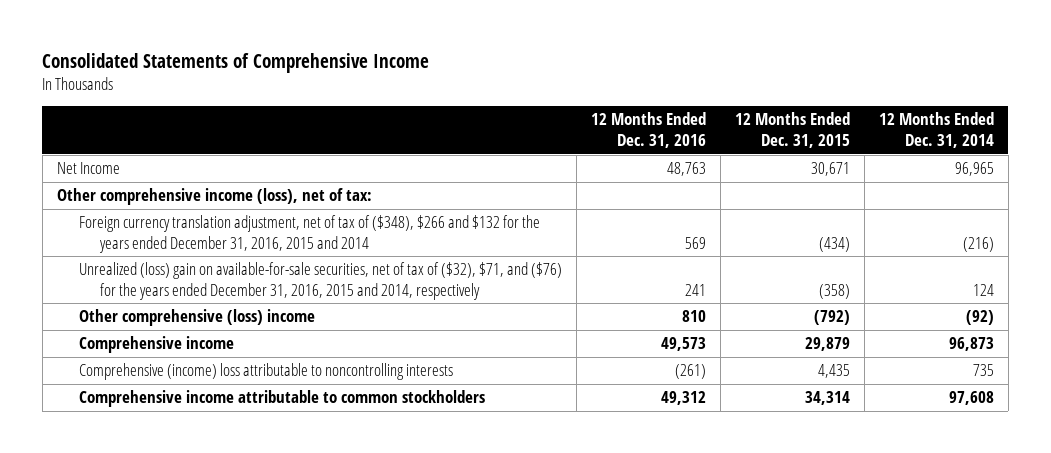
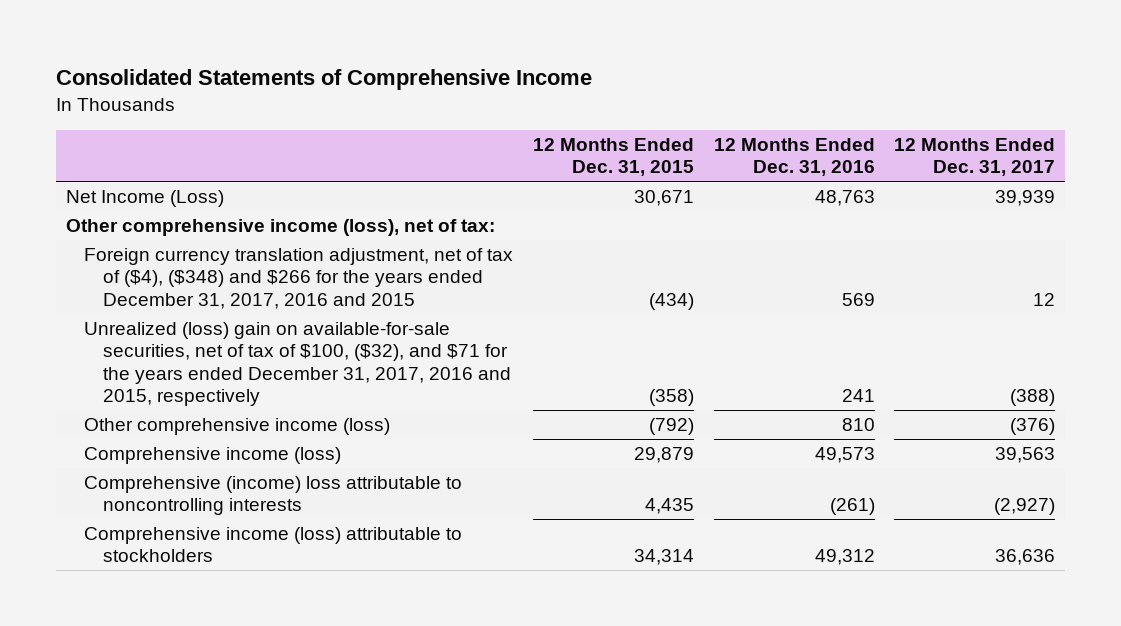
[878,112,994,149] 12 Months Ended Dec. 31, 2014 -> none
none -> [894,137,1056,177] 12 Months Ended Dec. 31, 2017
[56,162,120,175] Net Income -> [65,190,224,208] Net Income (Loss)
[78,215,540,253] Foreign currency translation adjustment, net of tax of ($348), $266 and $132 for the years ended December 31, 2016, 2015 and 2014 -> [84,248,514,309] Foreign currency translation adjustment, net of tax of ($4), ($348) and $266 for the years ended December 31, 2017, 2016 and 2015
[78,262,562,300] Unrealized (loss) gain on available-for-sale securities, net of tax of ($32), $71, and ($76) for the years ended December 31, 2016, 2015 and 2014, respectively -> [84,322,512,407] Unrealized (loss) gain on available-for-sale securities, net of tax of $100, ($32), and $71 for the years ended December 31, 2017, 2016 and 2015, respectively
[78,309,315,327] Other comprehensive (loss) income -> [84,418,391,436] Other comprehensive income (loss)
[78,336,234,354] Comprehensive income -> [84,447,342,465] Comprehensive income (loss)
[78,390,485,408] Comprehensive income attributable to common stockholders -> [84,527,463,563] Comprehensive income (loss) attributable to stockholders

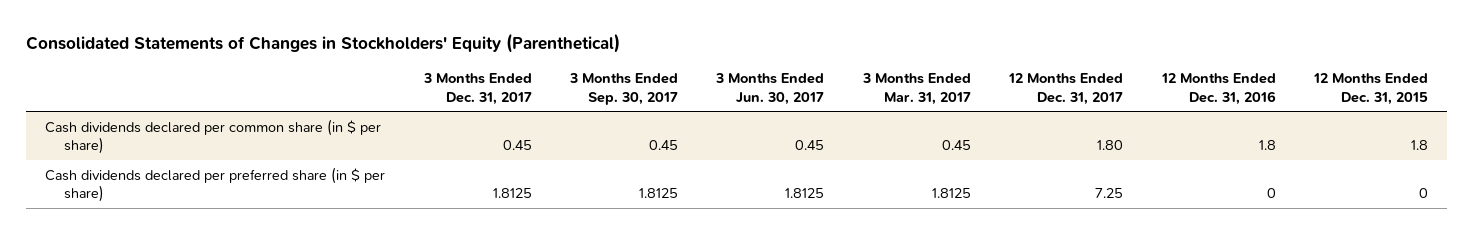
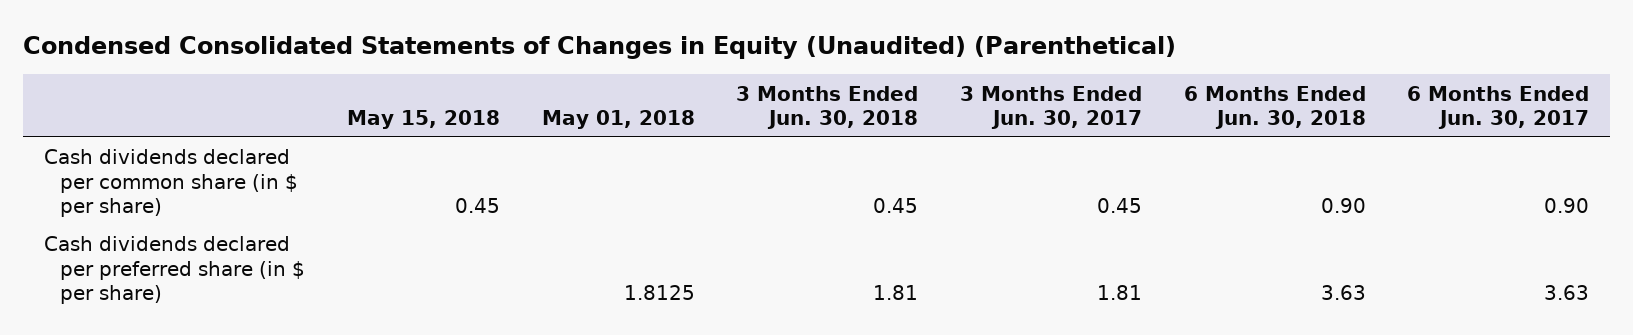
[26,33,621,54] Consolidated Statements of Changes in Stockholders' Equity (Parenthetical) -> [22,36,1176,60] Condensed Consolidated Statements of Changes in Equity (Unaudited) (Parenthetical)
[422,73,532,105] 3 Months Ended Dec. 31, 2017 -> none
[569,73,679,105] 3 Months Ended Sep. 30, 2017 -> none
[861,73,971,105] 3 Months Ended Mar. 31, 2017 -> none
[1008,73,1124,105] 12 Months Ended Dec. 31, 2017 -> none
[1160,73,1276,105] 12 Months Ended Dec. 31, 2016 -> none
[1312,73,1428,105] 12 Months Ended Dec. 31, 2015 -> none
none -> [347,109,501,129] May 15, 2018
none -> [541,109,695,129] May 01, 2018
none -> [736,85,919,129] 3 Months Ended Jun. 30, 2018
none -> [1183,85,1366,129] 6 Months Ended Jun. 30, 2018
none -> [1407,85,1590,129] 6 Months Ended Jun. 30, 2017
[785,188,825,199] 1.8125 -> [1097,284,1143,300] 1.81

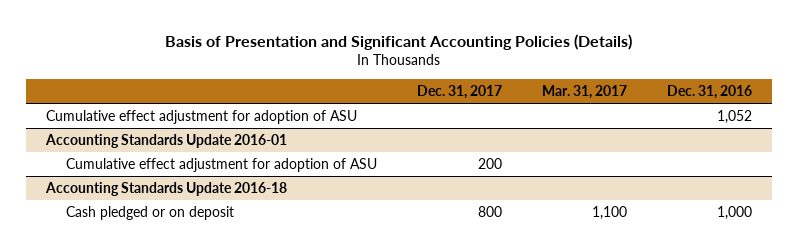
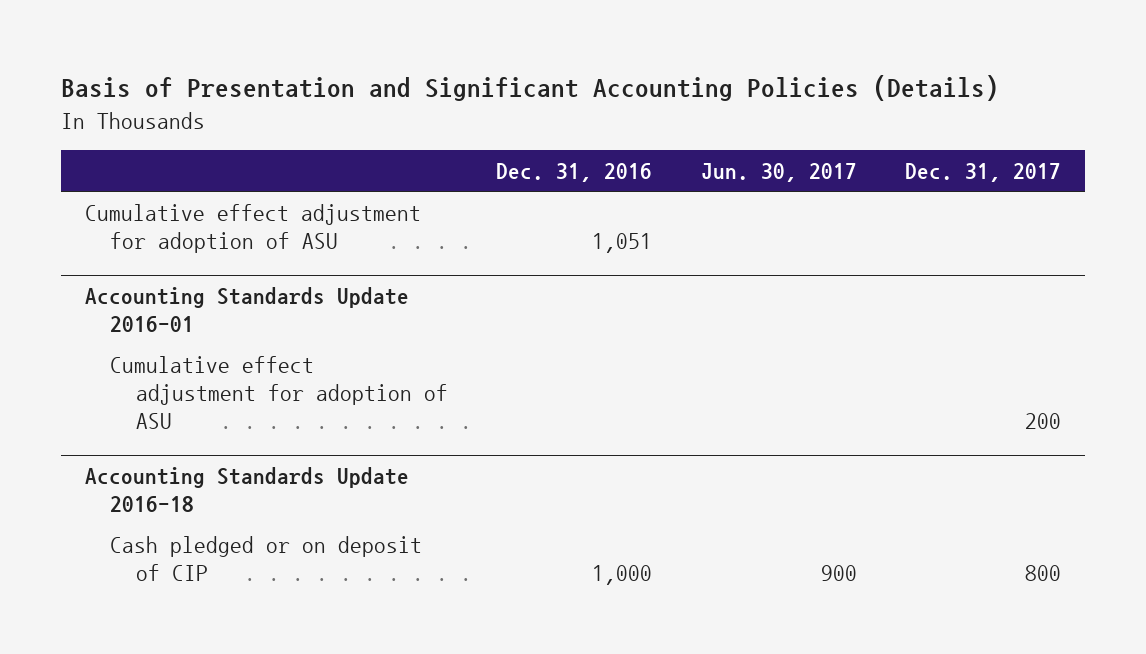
[541,84,627,99] Mar. 31, 2017 -> none
none -> [700,163,857,183] Jun. 30, 2017
[716,110,752,125] 1,052 -> [592,232,653,253] 1,051
[66,206,235,221] Cash pledged or on deposit -> [110,535,423,581] Cash pledged or on deposit of CIP

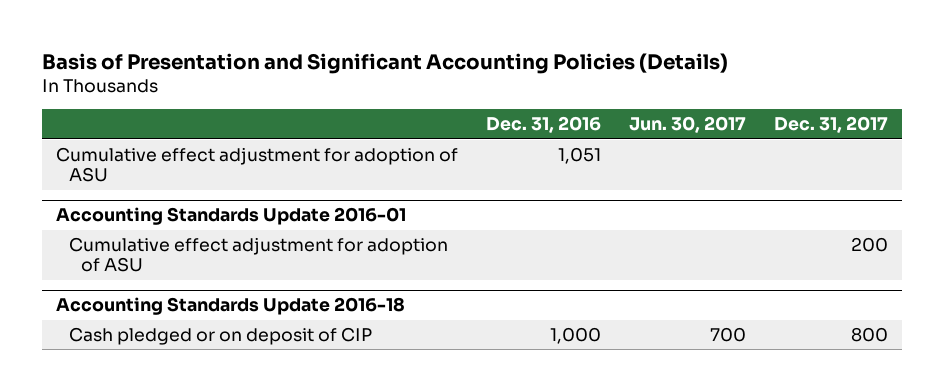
[820,564,857,581] 900 -> [709,327,746,343] 700

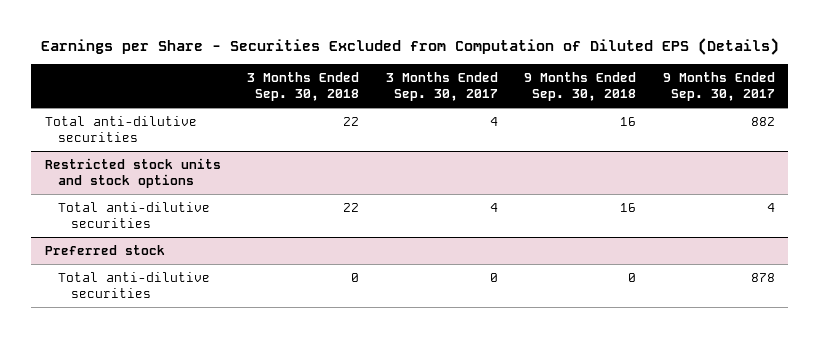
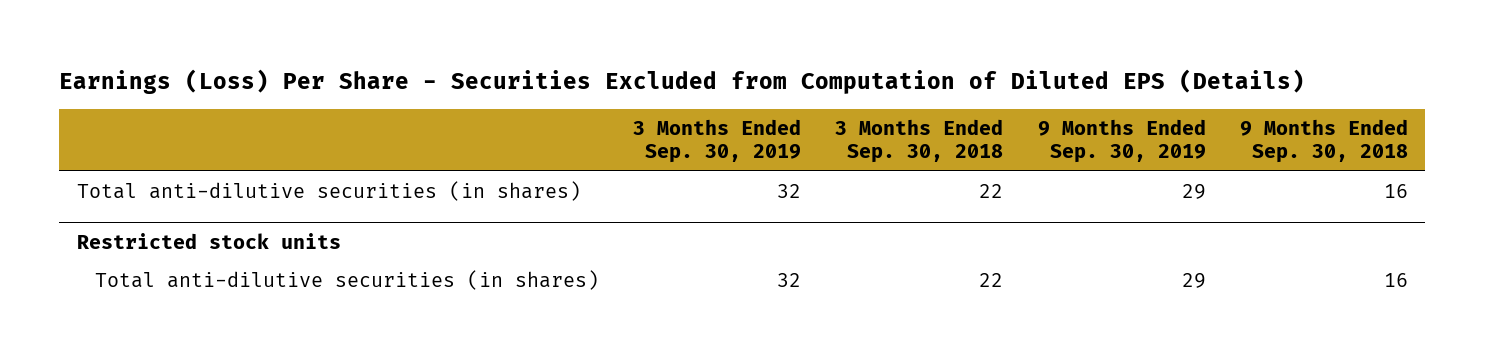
[40,38,779,56] Earnings per Share - Securities Excluded from Computation of Diluted EPS (Details) -> [59,69,1306,95] Earnings (Loss) Per Share - Securities Excluded from Computation of Diluted EPS (Details)
[385,71,498,102] 3 Months Ended Sep. 30, 2017 -> none
[662,71,775,102] 9 Months Ended Sep. 30, 2017 -> none
none -> [632,118,801,164] 3 Months Ended Sep. 30, 2019
none -> [1037,118,1206,164] 9 Months Ended Sep. 30, 2019
[44,244,165,255] Preferred stock -> none
[57,271,210,299] Total anti-dilutive securities -> none
[44,115,197,143] Total anti-dilutive securities -> [76,181,581,202] Total anti-dilutive securities (in shares)
[44,157,221,189] Restricted stock units and stock options -> [76,232,341,249] Restricted stock units
[57,201,210,229] Total anti-dilutive securities -> [94,270,599,291] Total anti-dilutive securities (in shares)

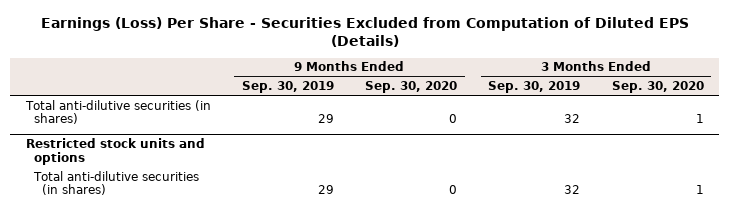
[835,118,1004,164] 3 Months Ended Sep. 30, 2018 -> none
[1240,118,1409,164] 9 Months Ended Sep. 30, 2018 -> none
none -> [365,81,458,94] Sep. 30, 2020
none -> [611,81,704,94] Sep. 30, 2020
[76,232,341,249] Restricted stock units -> [25,138,205,165] Restricted stock units and options

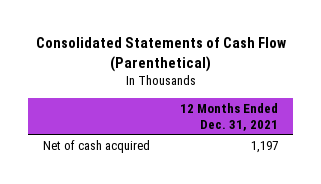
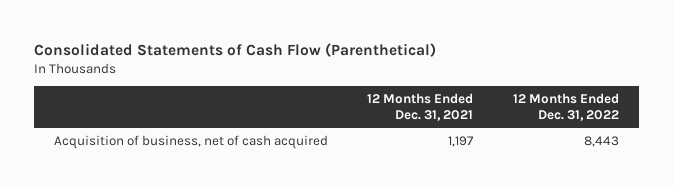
none -> [512,93,619,122] 12 Months Ended Dec. 31, 2022
[43,139,151,153] Net of cash acquired -> [54,134,329,149] Acquisition of business, net of cash acquired

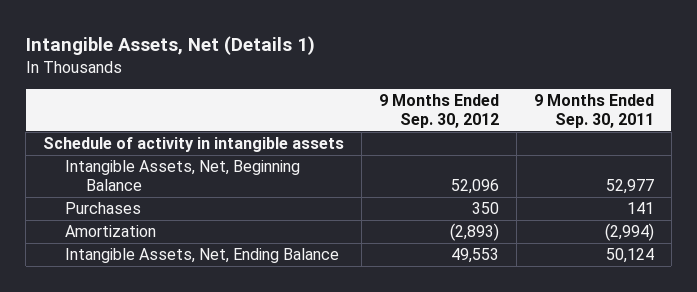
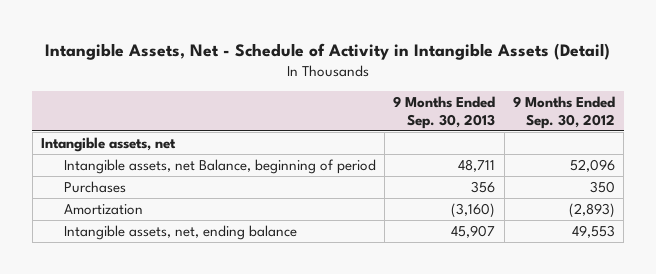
[25,35,315,55] Intangible Assets, Net (Details 1) -> [45,42,611,60] Intangible Assets, Net - Schedule of Activity in Intangible Assets (Detail)
[534,94,655,128] 9 Months Ended Sep. 30, 2011 -> none
none -> [393,95,496,129] 9 Months Ended Sep. 30, 2013
[43,137,345,153] Schedule of activity in intangible assets -> none
none -> [41,136,177,152] Intangible assets, net
[64,160,300,192] Intangible Assets, Net, Beginning Balance -> [63,158,376,174] Intangible assets, net Balance, beginning of period
[64,248,339,264] Intangible Assets, Net, Ending Balance -> [63,224,297,240] Intangible assets, net, ending balance

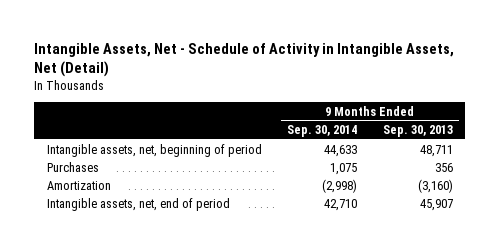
[45,42,611,60] Intangible Assets, Net - Schedule of Activity in Intangible Assets (Detail) -> [34,42,455,77] Intangible Assets, Net - Schedule of Activity in Intangible Assets, Net (Detail)
[513,95,616,129] 9 Months Ended Sep. 30, 2012 -> none
none -> [287,125,358,138] Sep. 30, 2014
[41,136,177,152] Intangible assets, net -> none
[63,158,376,174] Intangible assets, net Balance, beginning of period -> [46,143,262,157] Intangible assets, net, beginning of period
[63,224,297,240] Intangible assets, net, ending balance -> [46,197,230,211] Intangible assets, net, end of period

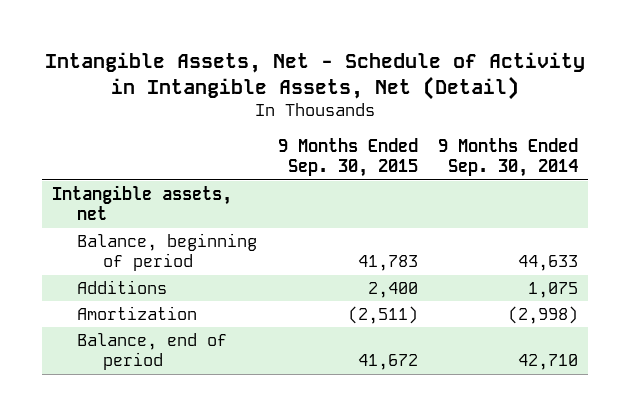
[382,125,453,138] Sep. 30, 2013 -> none
none -> [277,138,418,178] 9 Months Ended Sep. 30, 2015
none -> [51,185,232,221] Intangible assets, net
[46,143,262,157] Intangible assets, net, beginning of period -> [77,233,258,272] Balance, beginning of period
[46,161,99,172] Purchases -> [77,280,168,295] Additions
[46,197,230,211] Intangible assets, net, end of period -> [77,333,228,371] Balance, end of period

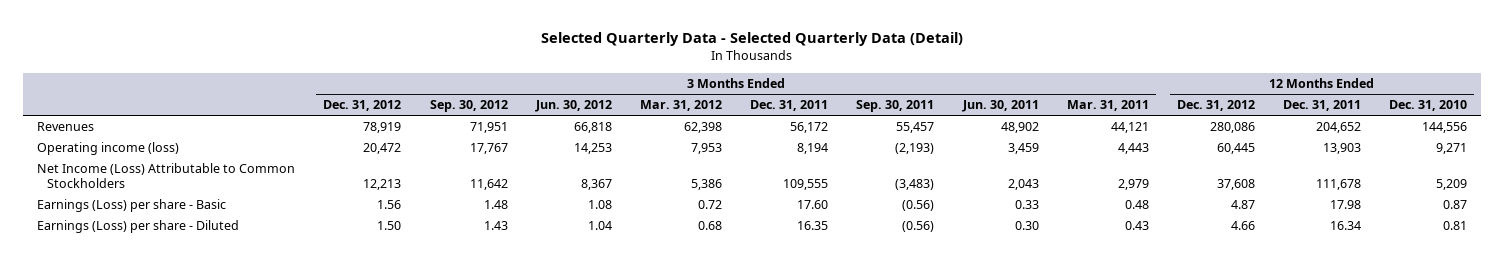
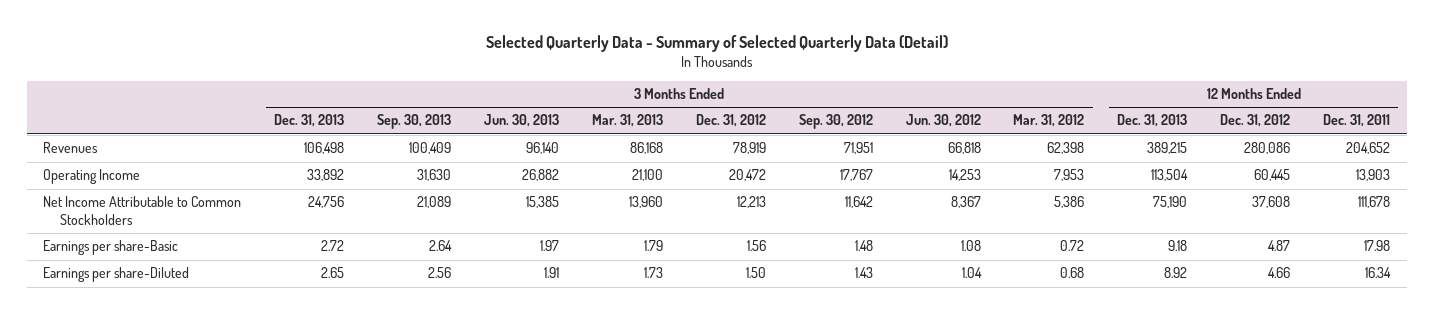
[541,31,964,46] Selected Quarterly Data - Selected Quarterly Data (Detail) -> [485,35,948,53] Selected Quarterly Data - Summary of Selected Quarterly Data (Detail)
[750,100,829,112] Dec. 31, 2011 -> none
[856,100,935,113] Sep. 30, 2011 -> none
[961,100,1039,113] Jun. 30, 2011 -> none
[1066,100,1149,112] Mar. 31, 2011 -> none
[1389,100,1468,112] Dec. 31, 2010 -> none
none -> [273,114,344,128] Dec. 31, 2013
none -> [376,114,451,130] Sep. 30, 2013
none -> [483,114,559,128] Jun. 30, 2013
none -> [591,114,663,128] Mar. 31, 2013
none -> [1117,114,1188,128] Dec. 31, 2013
[37,142,180,156] Operating income (loss) -> [42,169,140,185] Operating Income
[37,163,296,189] Net Income (Loss) Attributable to Common Stockholders -> [42,196,241,226] Net Income Attributable to Common Stockholders
[37,199,227,213] Earnings (Loss) per share - Basic -> [42,240,178,256] Earnings per share-Basic
[37,220,240,234] Earnings (Loss) per share - Diluted -> [42,267,189,283] Earnings per share-Diluted

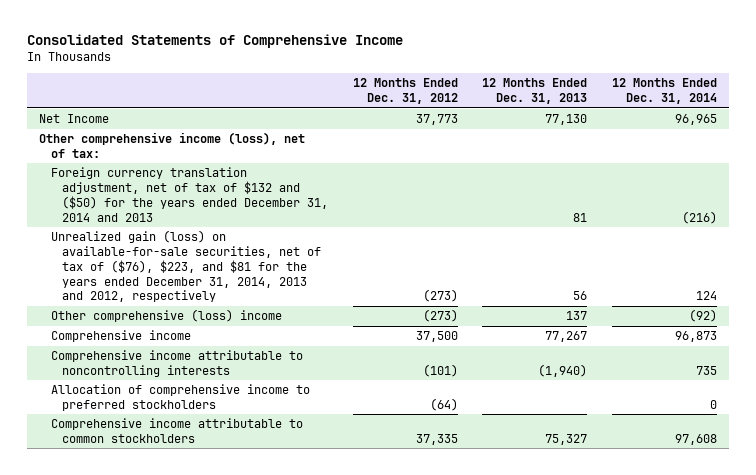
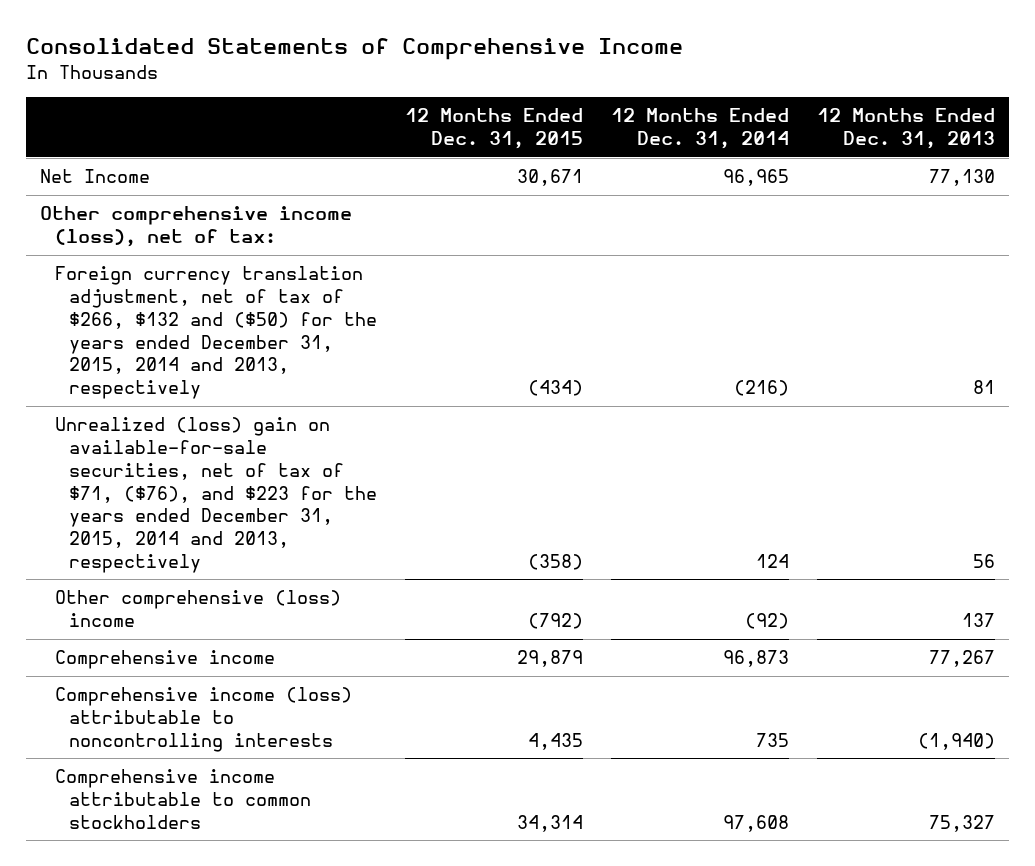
[352,78,458,105] 12 Months Ended Dec. 31, 2012 -> none
none -> [405,108,584,149] 12 Months Ended Dec. 31, 2015
[50,167,329,222] Foreign currency translation adjustment, net of tax of $132 and ($50) for the years ended December 31, 2014 and 2013 -> [54,266,378,399] Foreign currency translation adjustment, net of tax of $266, $132 and ($50) for the years ended December 31, 2015, 2014 and 2013, respectively
[50,230,322,303] Unrealized gain (loss) on available-for-sale securities, net of tax of ($76), $223, and $81 for the years ended December 31, 2014, 2013 and 2012, respectively -> [54,417,378,573] Unrealized (loss) gain on available-for-sale securities, net of tax of $71, ($76), and $223 for the years ended December 31, 2015, 2014 and 2013, respectively
[50,384,310,411] Allocation of comprehensive income to preferred stockholders -> none
[50,350,303,377] Comprehensive income attributable to noncontrolling interests -> [54,687,352,752] Comprehensive income (loss) attributable to noncontrolling interests

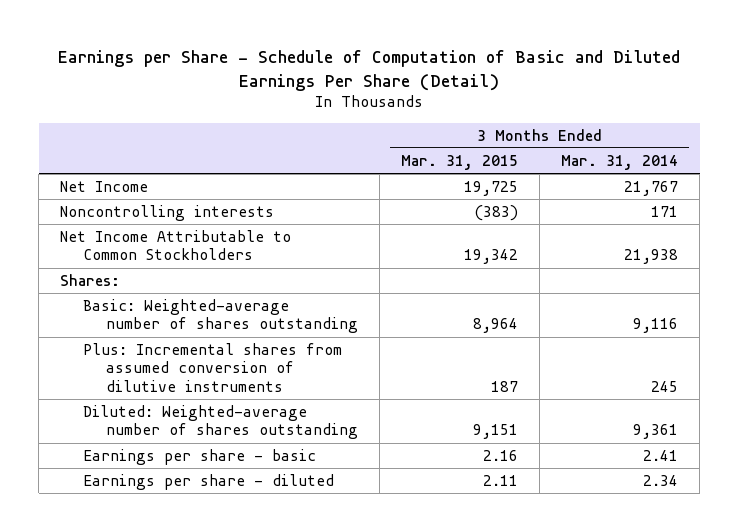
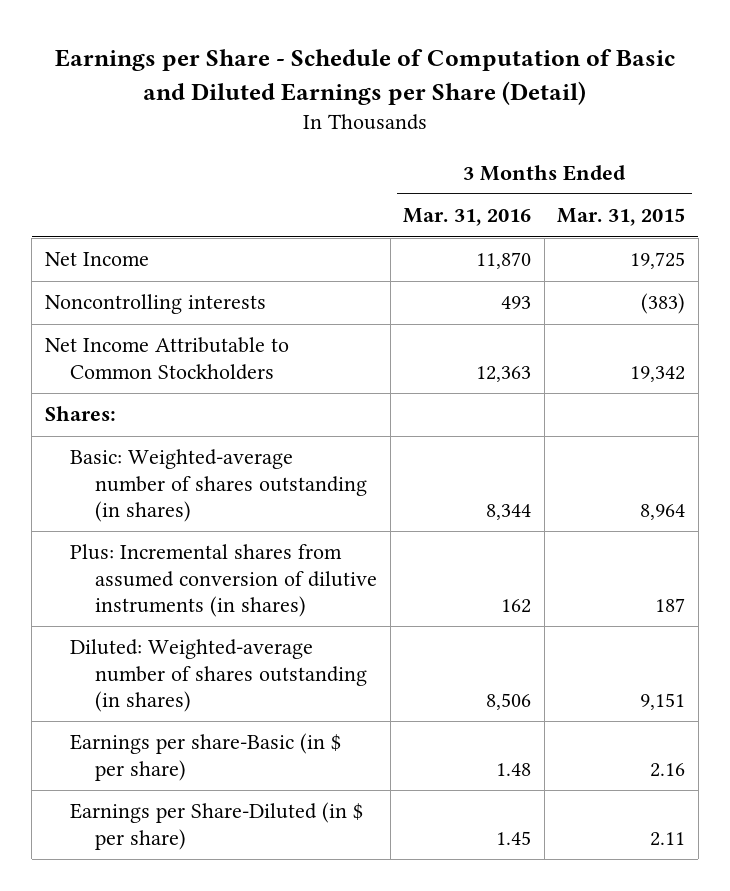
[58,49,681,91] Earnings per Share - Schedule of Computation of Basic and Diluted Earnings Per Share (Detail) -> [54,48,675,105] Earnings per Share - Schedule of Computation of Basic and Diluted Earnings per Share (Detail)
[561,154,679,170] Mar. 31, 2014 -> none
none -> [403,208,532,227] Mar. 31, 2016
[83,298,359,334] Basic: Weighted-average number of shares outstanding -> [70,449,368,522] Basic: Weighted-average number of shares outstanding (in shares)
[83,342,343,392] Plus: Incremental shares from assumed conversion of dilutive instruments -> [70,544,378,617] Plus: Incremental shares from assumed conversion of dilutive instruments (in shares)
[83,404,359,440] Diluted: Weighted-average number of shares outstanding -> [70,639,368,712] Diluted: Weighted-average number of shares outstanding (in shares)
[83,448,317,465] Earnings per share - basic -> [70,733,342,781] Earnings per share-Basic (in $ per share)
[83,473,335,490] Earnings per share - diluted -> [70,802,364,850] Earnings per Share-Diluted (in $ per share)

